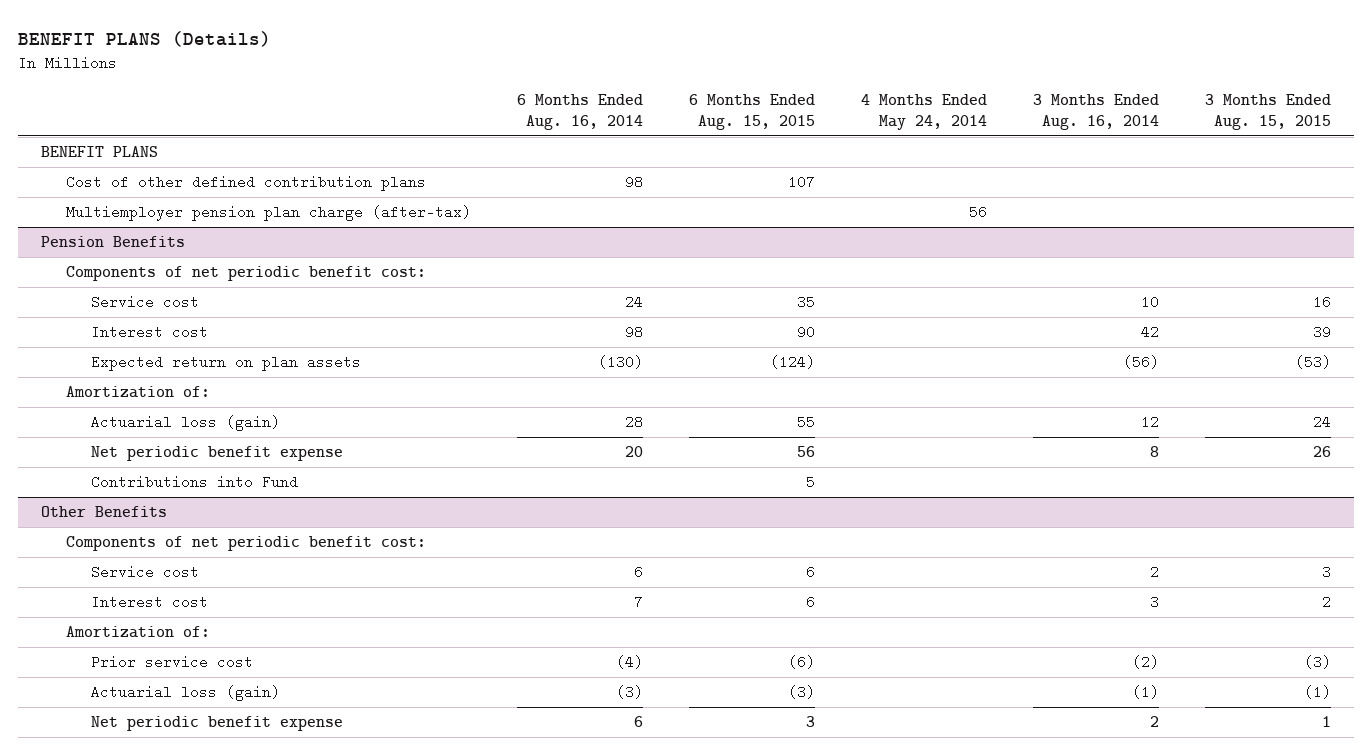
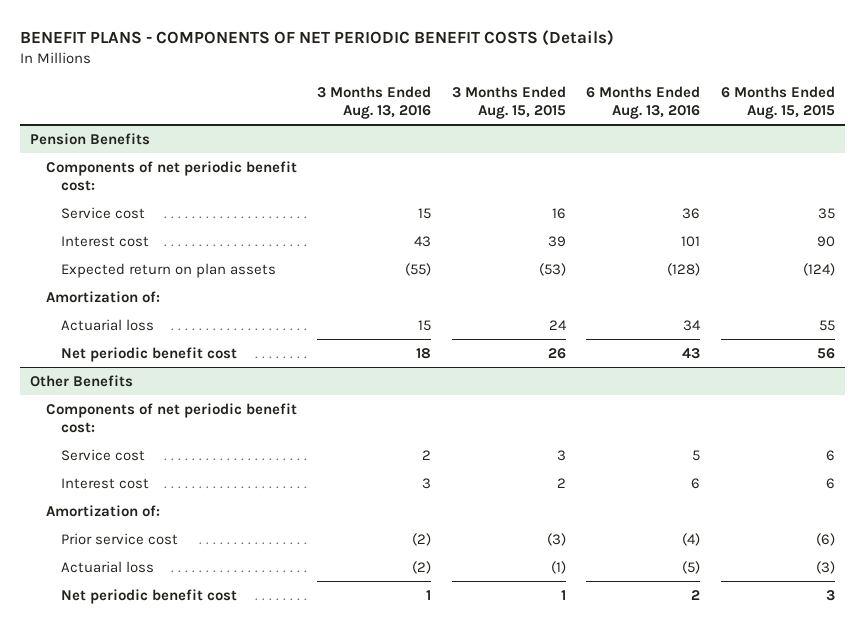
[18,30,272,47] BENEFIT PLANS (Details) -> [20,30,615,47] BENEFIT PLANS - COMPONENTS OF NET PERIODIC BENEFIT COSTS (Details)
[517,93,644,130] 6 Months Ended Aug. 16, 2014 -> none
[861,93,988,130] 4 Months Ended May 24, 2014 -> none
[1033,93,1160,130] 3 Months Ended Aug. 16, 2014 -> none
none -> [317,86,432,120] 3 Months Ended Aug. 13, 2016
none -> [586,86,701,120] 6 Months Ended Aug. 13, 2016
[41,146,159,158] BENEFIT PLANS -> none
[66,175,427,192] Cost of other defined contribution plans -> none
[66,205,472,222] Multiemployer pension plan charge (after-tax) -> none
[91,475,299,490] Contributions into Fund -> none
[91,415,281,432] Actuarial loss (gain) -> [61,318,155,331] Actuarial loss
[91,446,344,462] Net periodic benefit expense -> [61,346,238,362] Net periodic benefit cost
[91,685,281,702] Actuarial loss (gain) -> [61,560,155,573] Actuarial loss
[91,716,344,732] Net periodic benefit expense -> [61,588,238,604] Net periodic benefit cost

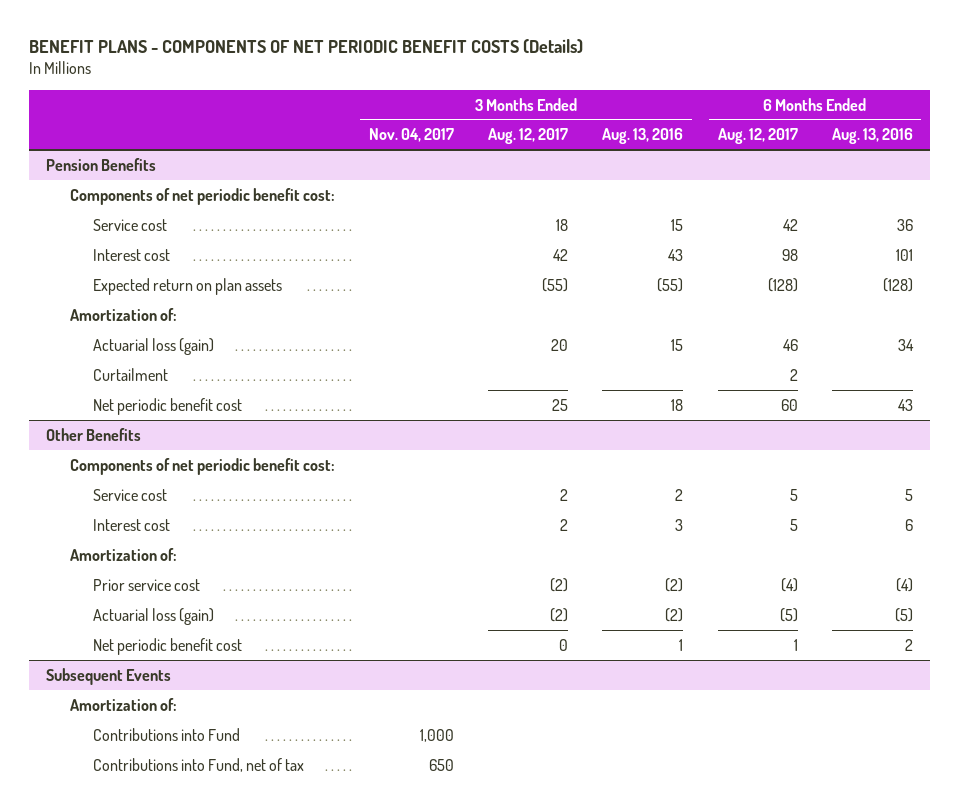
[451,86,566,120] 3 Months Ended Aug. 15, 2015 -> none
[720,86,835,120] 6 Months Ended Aug. 15, 2015 -> none
none -> [368,128,454,143] Nov. 04, 2017
none -> [488,128,569,145] Aug. 12, 2017
none -> [717,128,798,145] Aug. 12, 2017
[61,318,155,331] Actuarial loss -> [93,337,215,355] Actuarial loss (gain)
none -> [93,367,169,381] Curtailment
[61,560,155,573] Actuarial loss -> [93,607,215,625] Actuarial loss (gain)
none -> [45,667,171,685] Subsequent Events
none -> [69,697,177,711] Amortization of:
none -> [93,727,241,741] Contributions into Fund
none -> [93,757,305,772] Contributions into Fund, net of tax

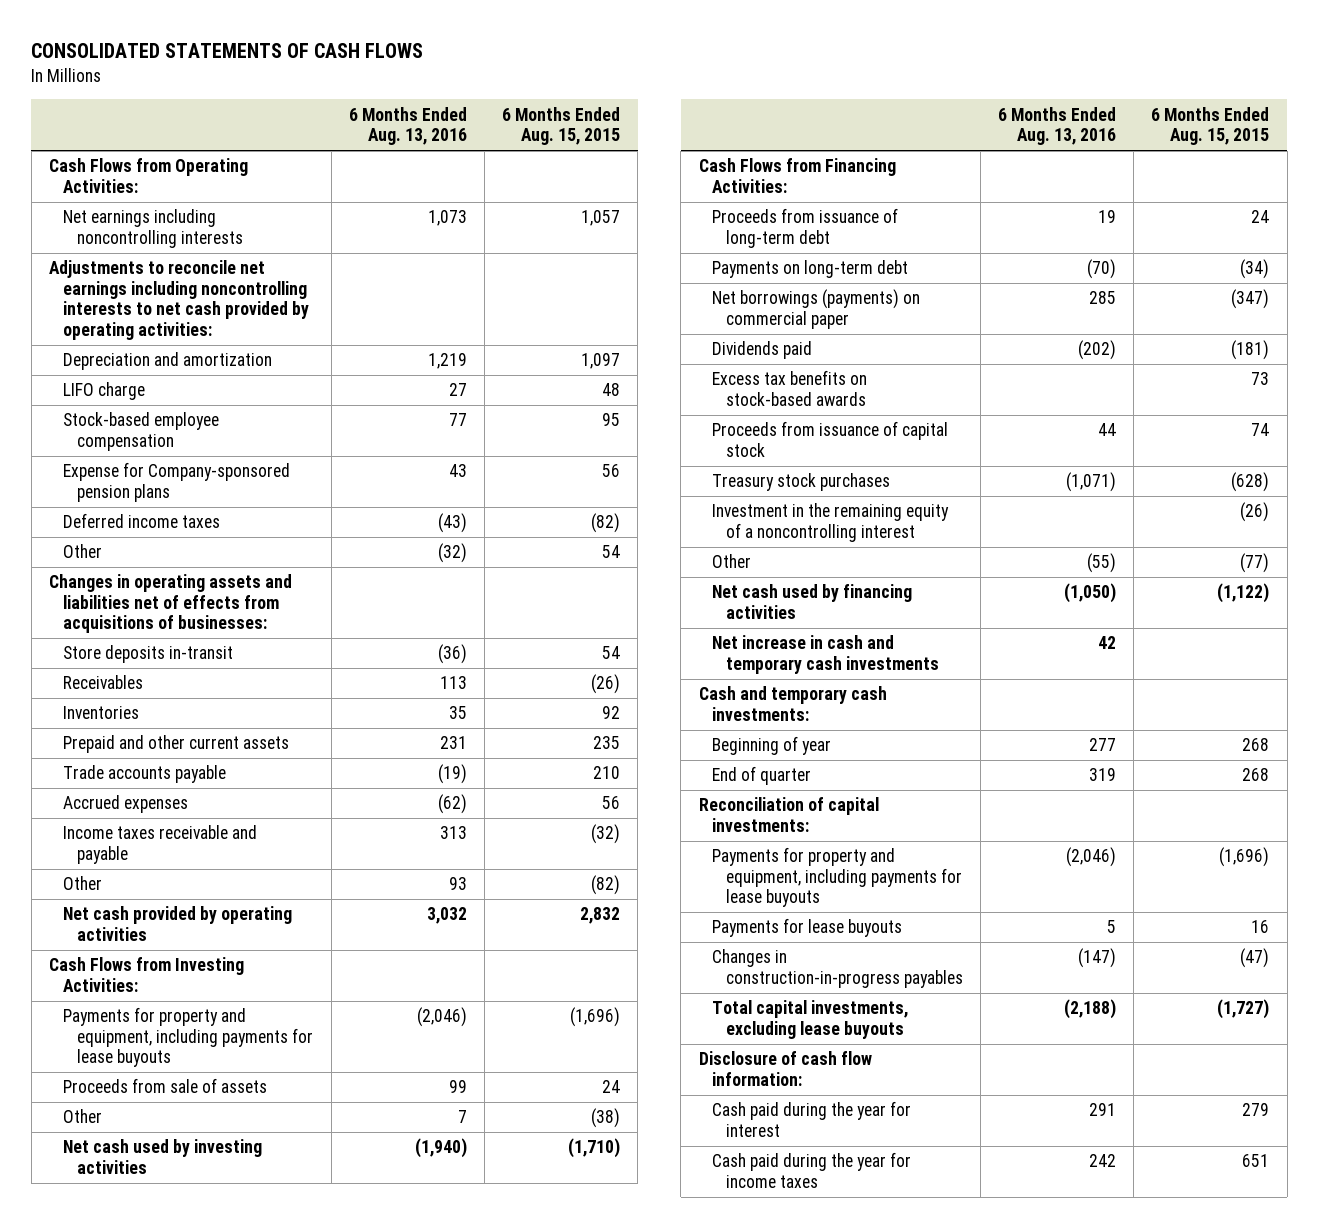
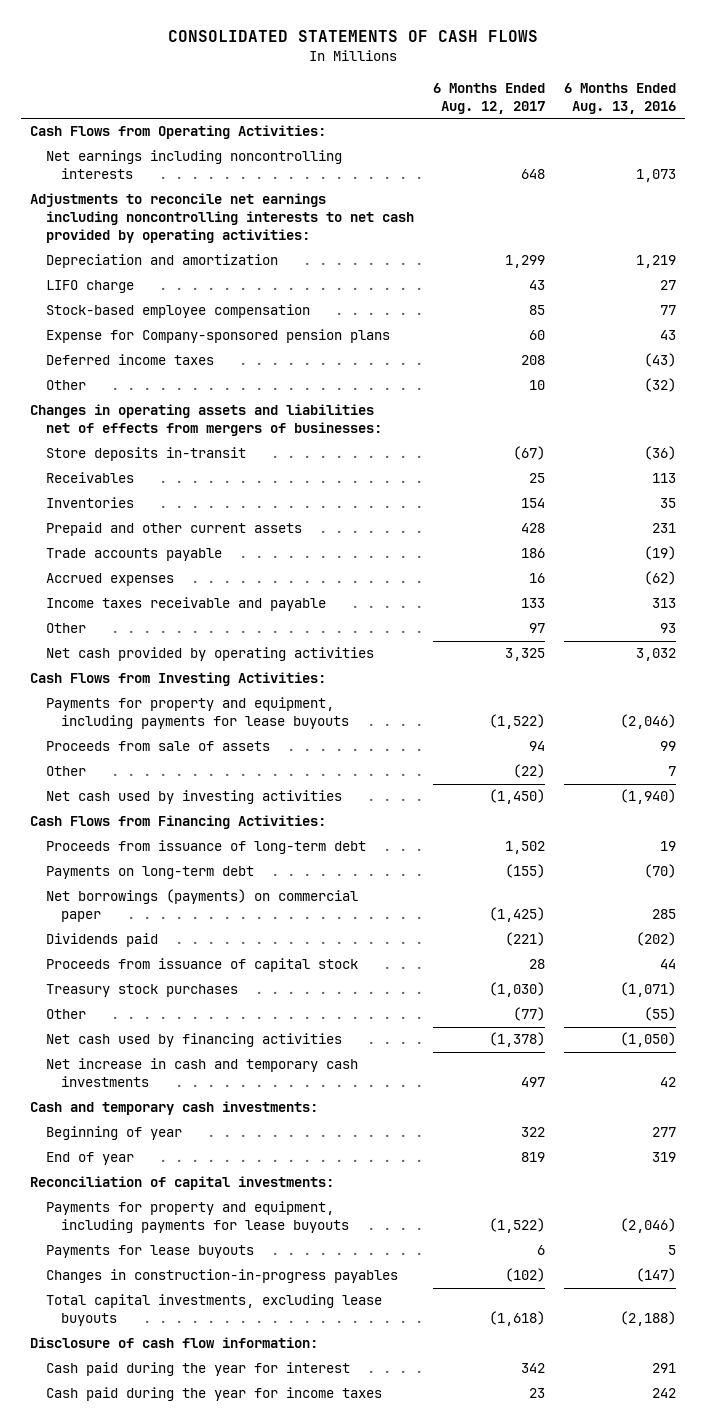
[501,106,620,146] 6 Months Ended Aug. 15, 2015 -> none
none -> [432,83,545,114] 6 Months Ended Aug. 12, 2017
[49,574,293,634] Changes in operating assets and liabilities net of effects from acquisitions of businesses: -> [30,404,382,437] Changes in operating assets and liabilities net of effects from mergers of businesses:
[712,370,868,406] Excess tax benefits on stock-based awards -> none
[712,503,950,542] Investment in the remaining equity of a noncontrolling interest -> none
[712,766,812,786] End of quarter -> [45,1152,134,1166] End of year

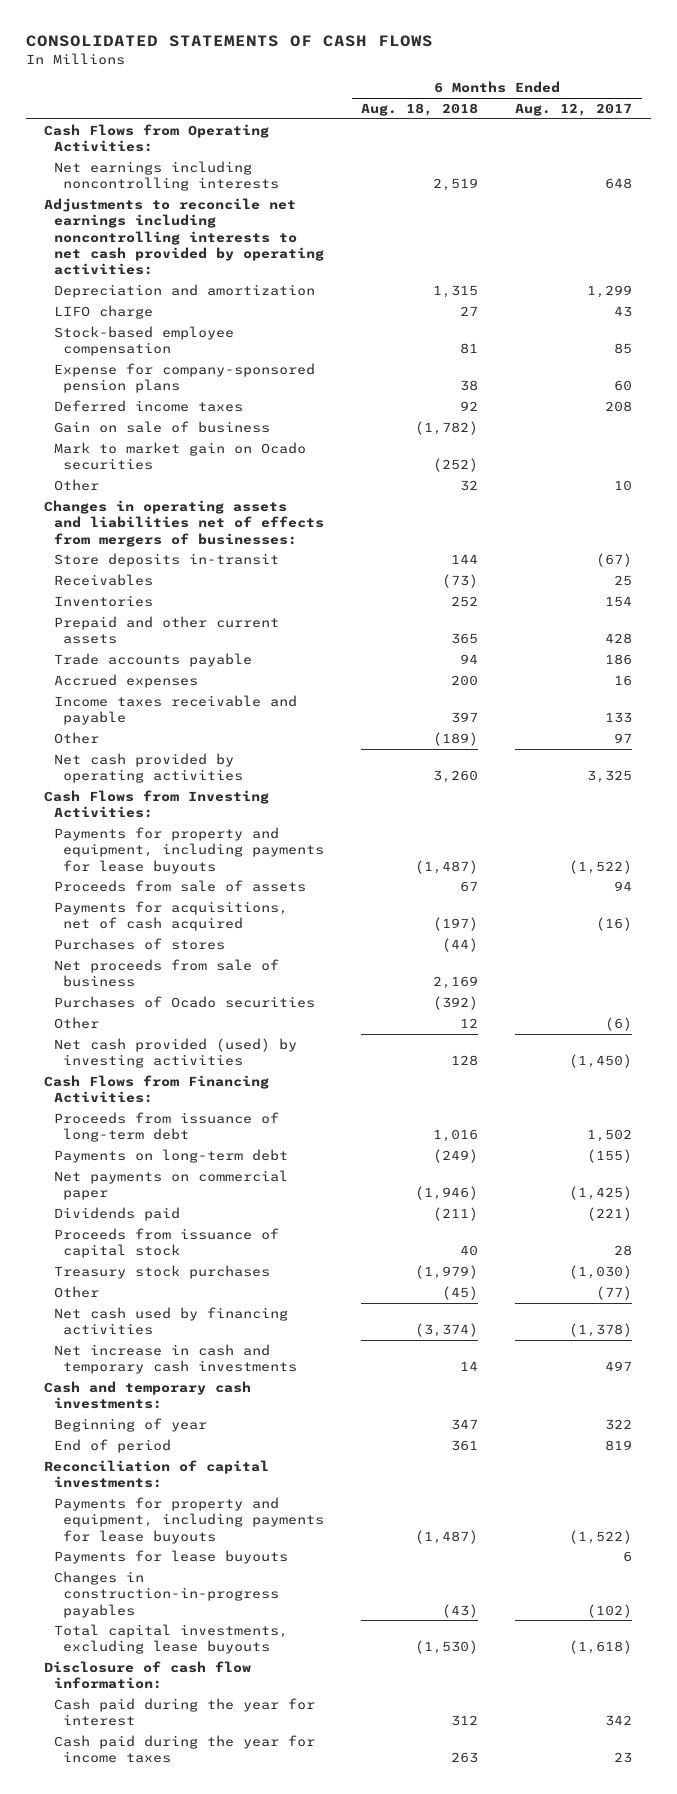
[563,83,676,114] 6 Months Ended Aug. 13, 2016 -> none
none -> [361,103,479,117] Aug. 18, 2018
[45,329,390,344] Expense for Company-sponsored pension plans -> [53,363,315,394] Expense for company-sponsored pension plans
none -> [53,421,270,434] Gain on sale of business
none -> [53,442,306,471] Mark to market gain on Ocado securities
none -> [53,901,288,932] Payments for acquisitions, net of cash acquired
none -> [53,938,225,951] Purchases of stores
none -> [53,959,279,988] Net proceeds from sale of business
none -> [53,996,315,1009] Purchases of Ocado securities
[512,764,545,779] (22) -> [605,1017,633,1032] (6)
[45,790,342,805] Net cash used by investing activities -> [53,1038,297,1069] Net cash provided (used) by investing activities
[45,889,358,923] Net borrowings (payments) on commercial paper -> [53,1170,288,1201] Net payments on commercial paper
[45,1152,134,1166] End of year -> [53,1439,171,1454] End of period

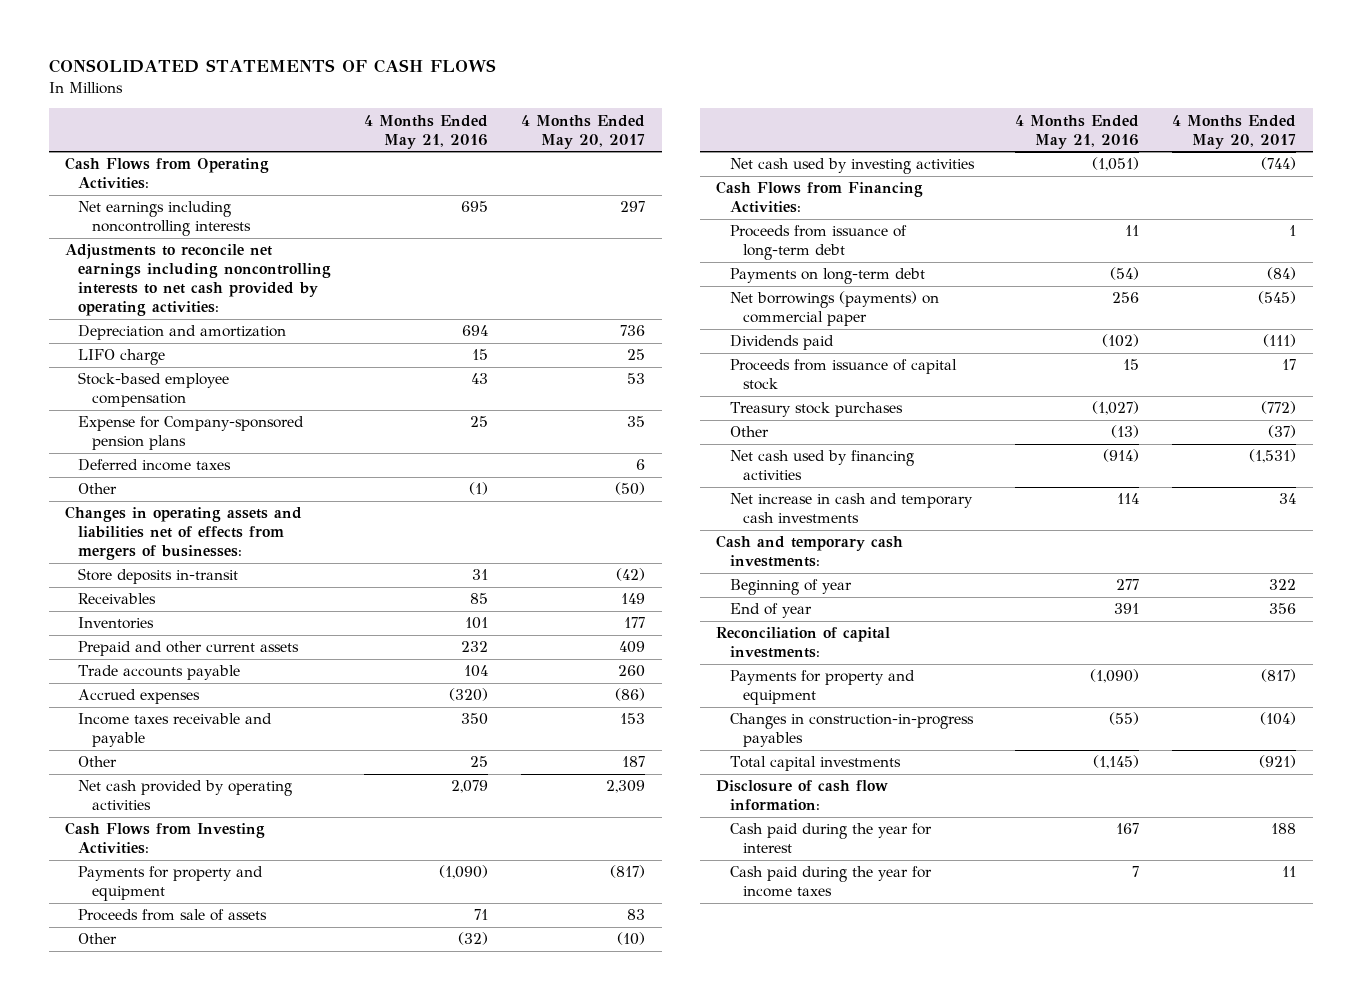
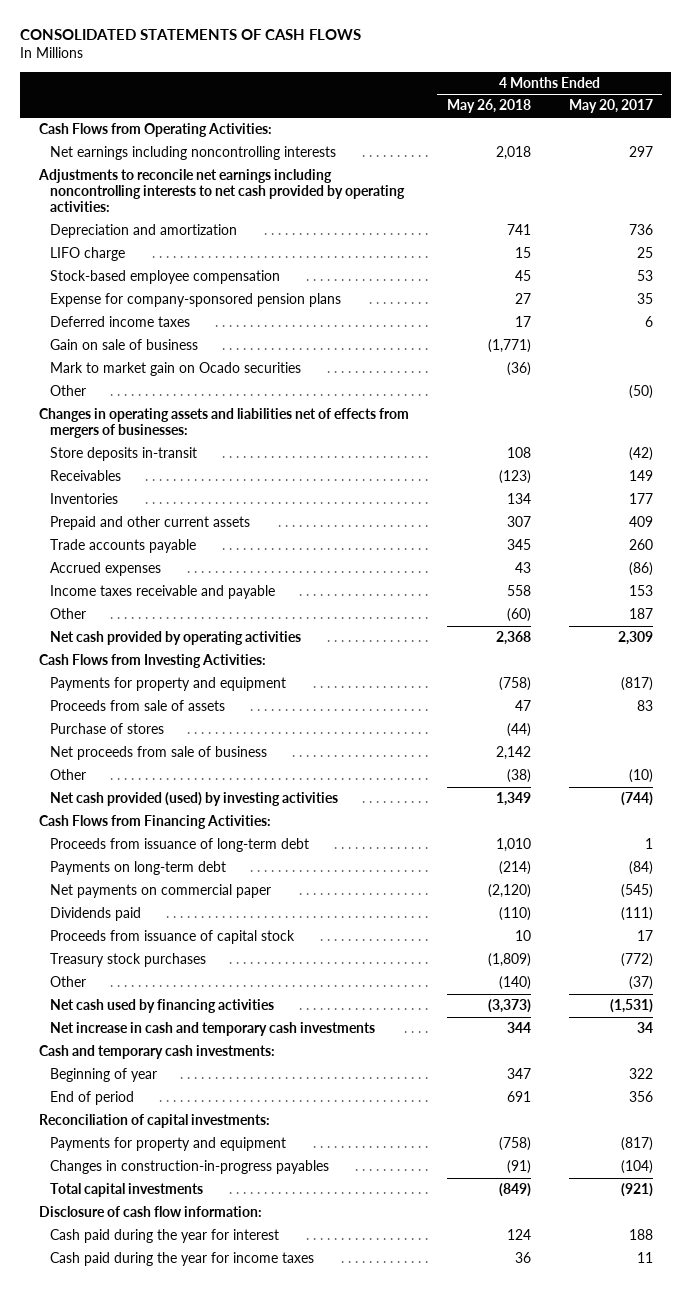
[364,114,489,149] 4 Months Ended May 21, 2016 -> none
none -> [446,99,531,114] May 26, 2018
[78,416,305,451] Expense for Company-sponsored pension plans -> [49,293,341,308] Expense for company-sponsored pension plans
none -> [49,339,198,351] Gain on sale of business
none -> [49,362,301,377] Mark to market gain on Ocado securities
none -> [49,723,164,735] Purchase of stores
none -> [49,746,267,761] Net proceeds from sale of business
[729,158,975,175] Net cash used by investing activities -> [49,792,338,807] Net cash provided (used) by investing activities
[729,291,939,327] Net borrowings (payments) on commercial paper -> [49,884,271,899] Net payments on commercial paper
[729,603,812,619] End of year -> [49,1091,134,1106] End of period

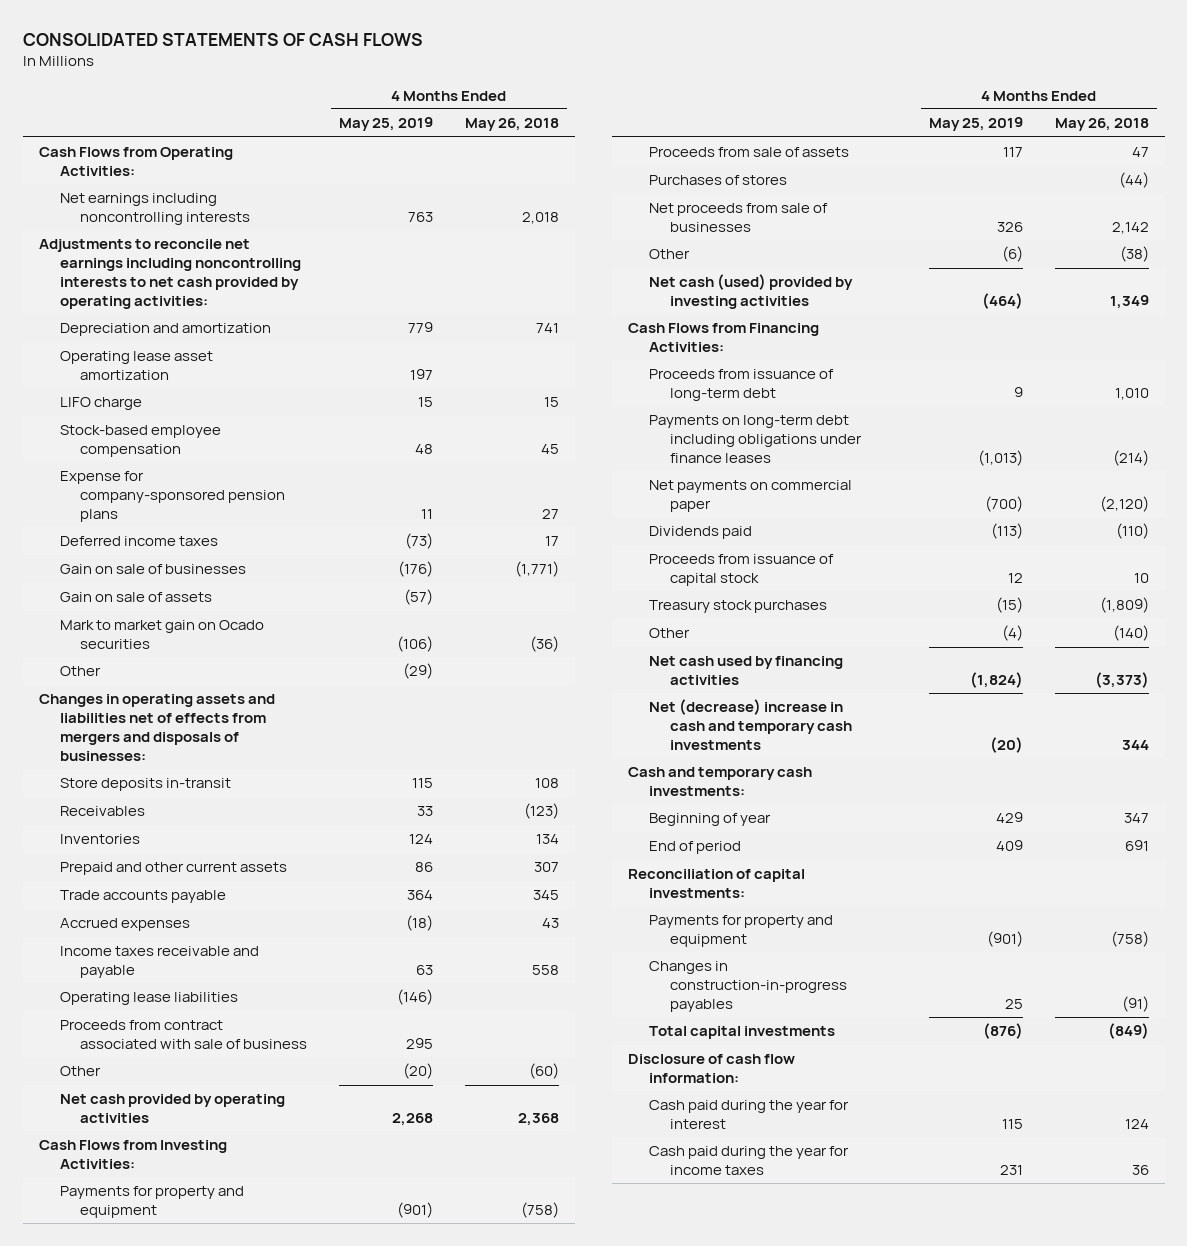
[568,99,653,114] May 20, 2017 -> none
none -> [339,117,434,132] May 25, 2019
none -> [59,351,213,381] Operating lease asset amortization
[49,339,198,351] Gain on sale of business -> [59,564,246,575] Gain on sale of businesses
none -> [59,592,212,603] Gain on sale of assets
[38,408,409,439] Changes in operating assets and liabilities net of effects from mergers of businesses: -> [38,694,275,761] Changes in operating assets and liabilities net of effects from mergers and disposals of businesses:
none -> [59,992,238,1006] Operating lease liabilities
none -> [59,1020,308,1050] Proceeds from contract associated with sale of business
[49,723,164,735] Purchase of stores -> [649,175,788,186] Purchases of stores
[49,746,267,761] Net proceeds from sale of business -> [649,203,829,233] Net proceeds from sale of businesses
[49,792,338,807] Net cash provided (used) by investing activities -> [649,274,854,310] Net cash (used) provided by investing activities
[49,861,226,876] Payments on long-term debt -> [649,415,863,463] Payments on long-term debt including obligations under finance leases
[49,1022,375,1037] Net increase in cash and temporary cash investments -> [649,699,853,750] Net (decrease) increase in cash and temporary cash investments

